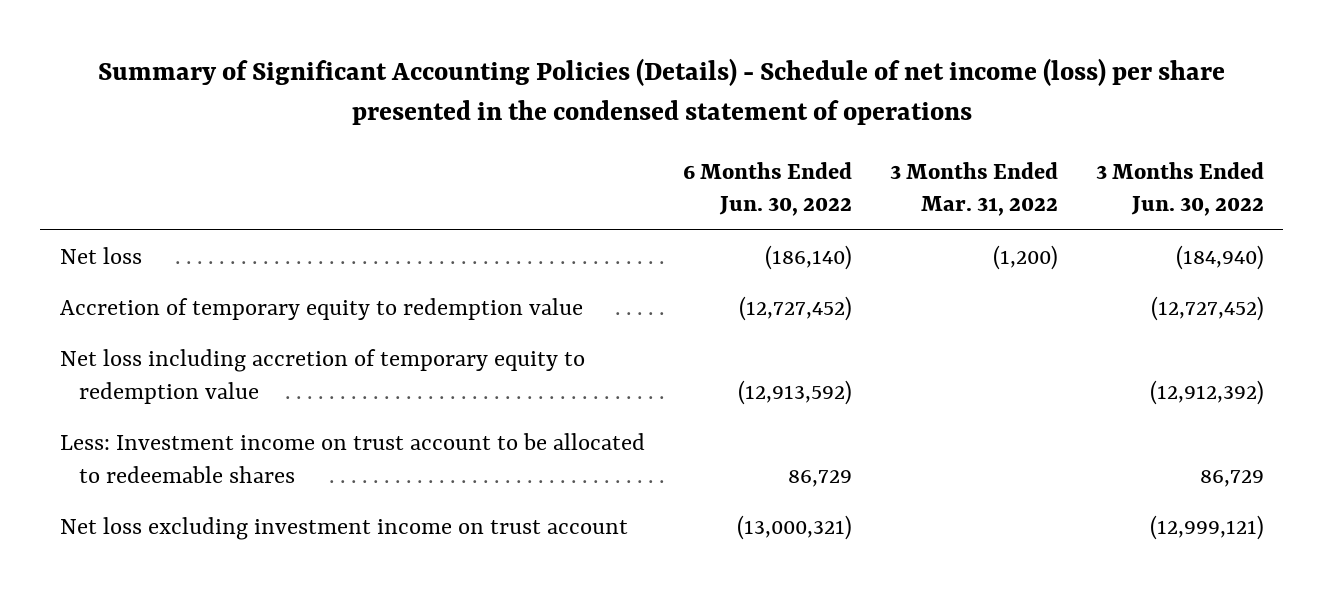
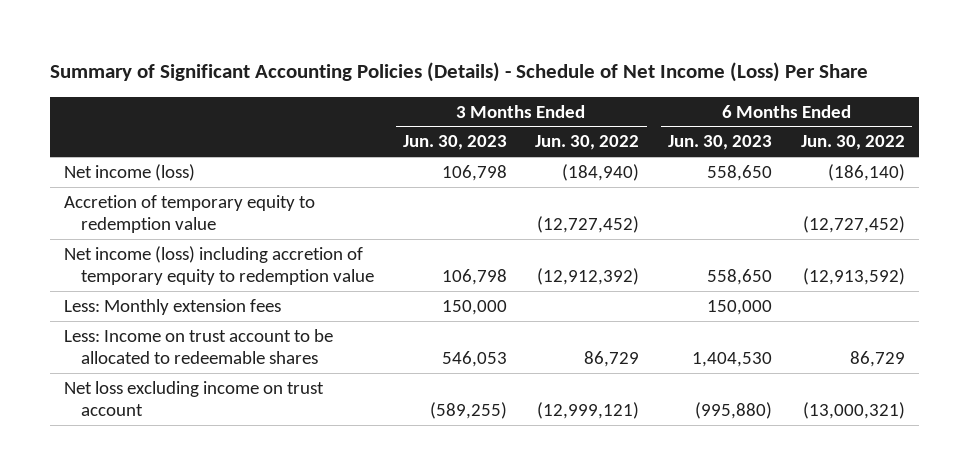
[97,58,1225,126] Summary of Significant Accounting Policies (Details) - Schedule of net income (loss) per share presented in the condensed statement of operations -> [49,62,868,83] Summary of Significant Accounting Policies (Details) - Schedule of Net Income (Loss) Per Share
[890,161,1059,217] 3 Months Ended Mar. 31, 2022 -> none
none -> [402,135,507,151] Jun. 30, 2023
none -> [668,135,773,151] Jun. 30, 2023
[59,246,142,264] Net loss -> [64,163,196,181] Net income (loss)
[59,348,585,404] Net loss including accretion of temporary equity to redemption value -> [64,245,375,286] Net income (loss) including accretion of temporary equity to redemption value
none -> [64,298,282,315] Less: Monthly extension fees
[59,432,645,483] Less: Investment income on trust account to be allocated to redeemable shares -> [64,328,334,365] Less: Income on trust account to be allocated to redeemable shares
[59,516,628,540] Net loss excluding investment income on trust account -> [64,380,325,417] Net loss excluding income on trust account

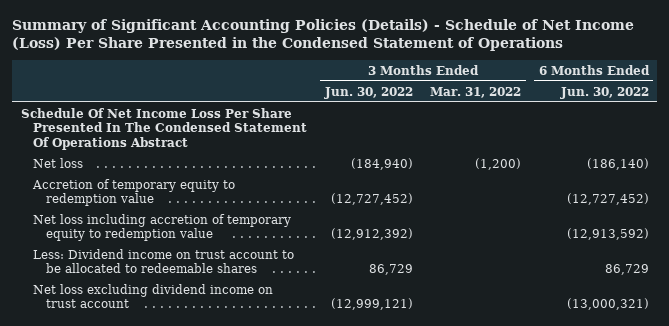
[49,62,868,83] Summary of Significant Accounting Policies (Details) - Schedule of Net Income (Loss) Per Share -> [12,19,635,52] Summary of Significant Accounting Policies (Details) - Schedule of Net Income (Loss) Per Share Presented in the Condensed Statement of Operations
[402,135,507,151] Jun. 30, 2023 -> none
[668,135,773,151] Jun. 30, 2023 -> none
none -> [430,86,522,98] Mar. 31, 2022
none -> [20,107,308,150] Schedule Of Net Income Loss Per Share Presented In The Condensed Statement Of Operations Abstract
[64,163,196,181] Net income (loss) -> [33,157,84,168] Net loss
[64,298,282,315] Less: Monthly extension fees -> none
[64,245,375,286] Net income (loss) including accretion of temporary equity to redemption value -> [33,213,292,242] Net loss including accretion of temporary equity to redemption value
[64,328,334,365] Less: Income on trust account to be allocated to redeemable shares -> [33,248,295,274] Less: Dividend income on trust account to be allocated to redeemable shares
[64,380,325,417] Net loss excluding income on trust account -> [33,283,274,309] Net loss excluding dividend income on trust account

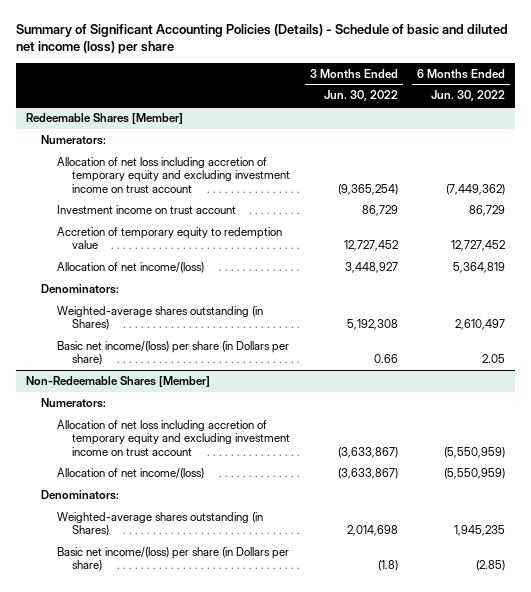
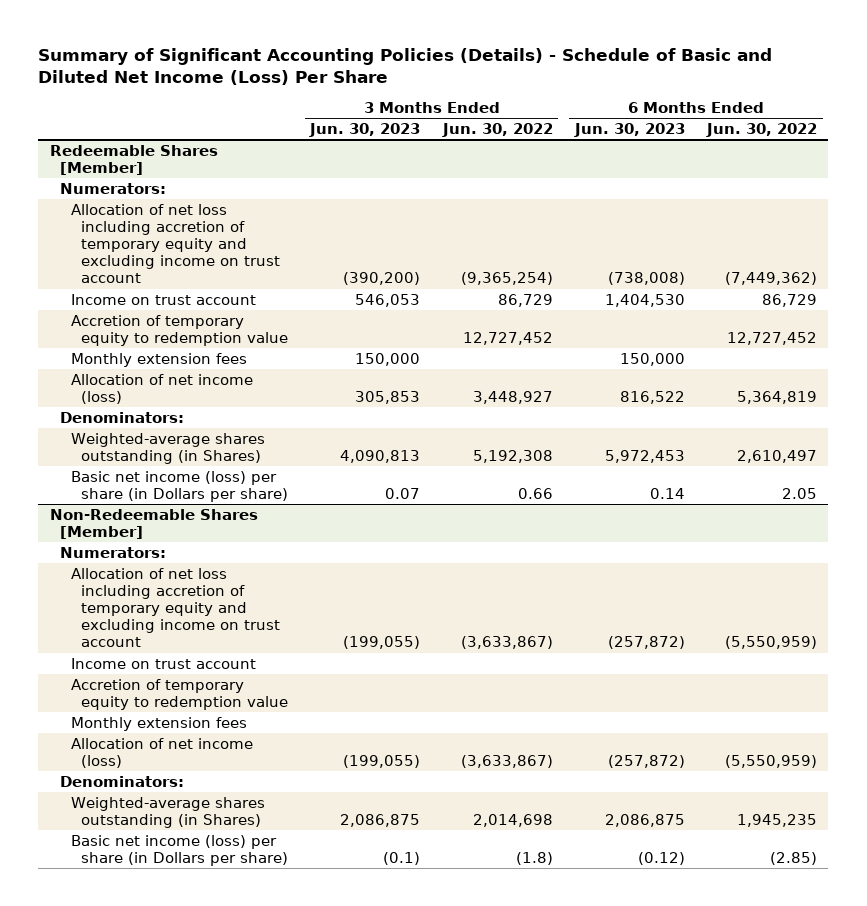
[16,23,509,55] Summary of Significant Accounting Policies (Details) - Schedule of basic and diluted net income (loss) per share -> [38,47,773,85] Summary of Significant Accounting Policies (Details) - Schedule of Basic and Diluted Net Income (Loss) Per Share
none -> [309,122,421,137] Jun. 30, 2023
none -> [574,122,686,137] Jun. 30, 2023
[56,156,290,193] Allocation of net loss including accretion of temporary equity and excluding investment income on trust account -> [70,203,281,284] Allocation of net loss including accretion of temporary equity and excluding income on trust account
[56,204,236,214] Investment income on trust account -> [70,293,256,305] Income on trust account
none -> [70,352,247,367] Monthly extension fees
[56,261,204,273] Allocation of net income/(loss) -> [70,373,253,404] Allocation of net income (loss)
[56,340,289,366] Basic net income/(loss) per share (in Dollars per share) -> [70,470,289,502] Basic net income (loss) per share (in Dollars per share)
[56,419,290,456] Allocation of net loss including accretion of temporary equity and excluding investment income on trust account -> [70,567,281,648] Allocation of net loss including accretion of temporary equity and excluding income on trust account
none -> [70,657,256,669] Income on trust account
none -> [70,678,289,710] Accretion of temporary equity to redemption value
none -> [70,716,247,731] Monthly extension fees
[56,467,204,479] Allocation of net income/(loss) -> [70,737,253,768] Allocation of net income (loss)
[56,546,289,572] Basic net income/(loss) per share (in Dollars per share) -> [70,834,289,866] Basic net income (loss) per share (in Dollars per share)

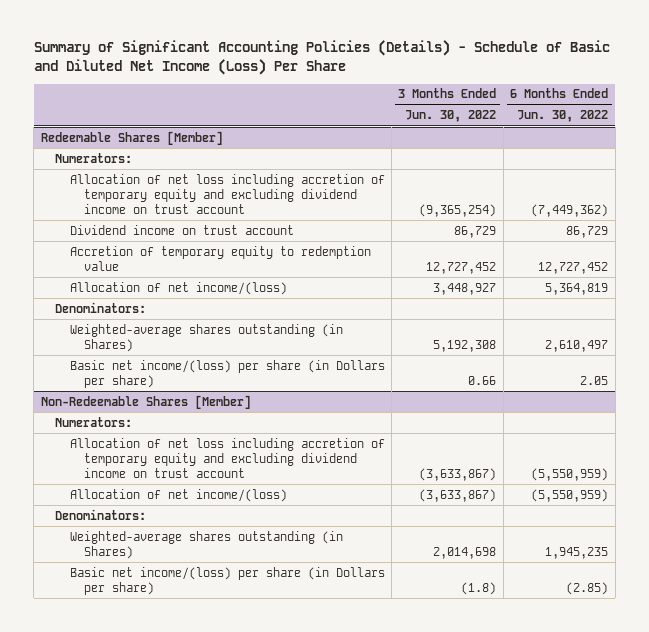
[309,122,421,137] Jun. 30, 2023 -> none
[574,122,686,137] Jun. 30, 2023 -> none
[70,203,281,284] Allocation of net loss including accretion of temporary equity and excluding income on trust account -> [69,173,385,215] Allocation of net loss including accretion of temporary equity and excluding dividend income on trust account
[70,293,256,305] Income on trust account -> [69,224,294,235] Dividend income on trust account
[70,352,247,367] Monthly extension fees -> none
[70,373,253,404] Allocation of net income (loss) -> [69,281,287,295] Allocation of net income/(loss)
[70,470,289,502] Basic net income (loss) per share (in Dollars per share) -> [69,359,385,388] Basic net income/(loss) per share (in Dollars per share)
[70,657,256,669] Income on trust account -> none
[70,678,289,710] Accretion of temporary equity to redemption value -> none
[70,716,247,731] Monthly extension fees -> none
[70,567,281,648] Allocation of net loss including accretion of temporary equity and excluding income on trust account -> [69,437,385,479] Allocation of net loss including accretion of temporary equity and excluding dividend income on trust account
[70,737,253,768] Allocation of net income (loss) -> [69,488,287,502] Allocation of net income/(loss)
[70,834,289,866] Basic net income (loss) per share (in Dollars per share) -> [69,566,385,595] Basic net income/(loss) per share (in Dollars per share)

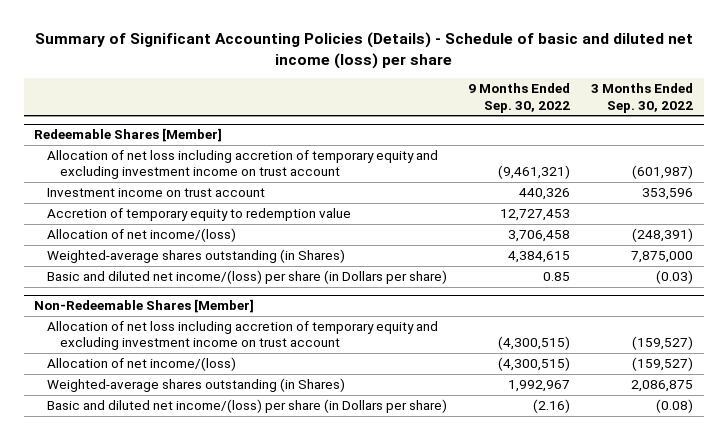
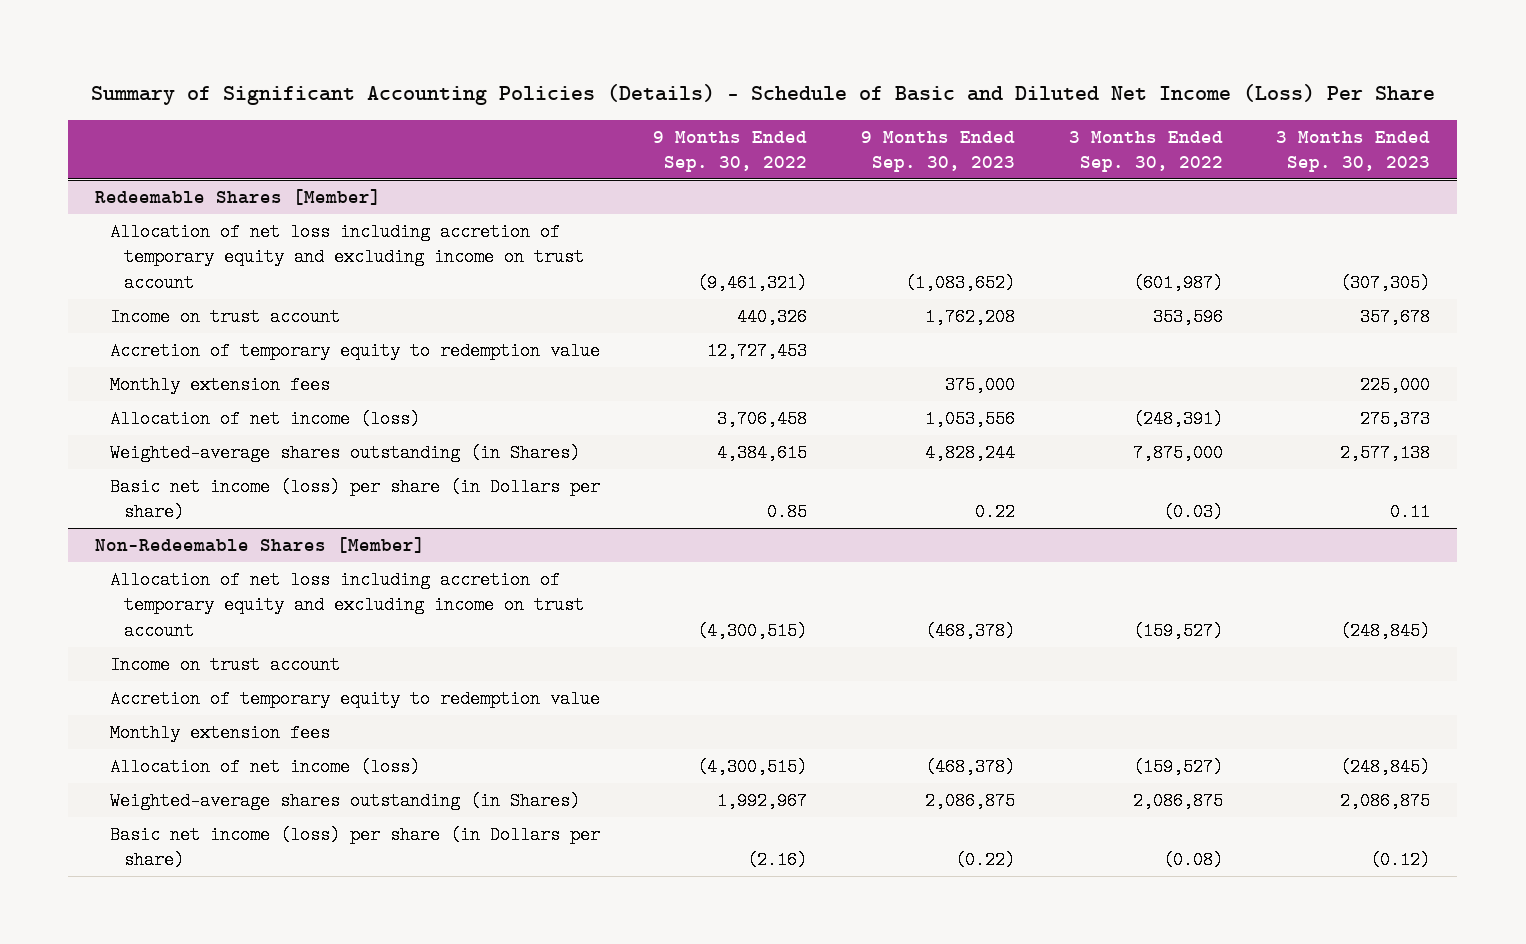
[34,32,693,70] Summary of Significant Accounting Policies (Details) - Schedule of basic and diluted net income (loss) per share -> [90,83,1435,105] Summary of Significant Accounting Policies (Details) - Schedule of Basic and Diluted Net Income (Loss) Per Share
none -> [860,130,1015,173] 9 Months Ended Sep. 30, 2023
none -> [1276,130,1431,173] 3 Months Ended Sep. 30, 2023
[47,150,439,180] Allocation of net loss including accretion of temporary equity and excluding investment income on trust account -> [109,222,584,293] Allocation of net loss including accretion of temporary equity and excluding income on trust account
[47,188,266,198] Investment income on trust account -> [109,307,340,326] Income on trust account
none -> [109,375,330,394] Monthly extension fees
[47,228,237,243] Allocation of net income/(loss) -> [109,409,420,428] Allocation of net income (loss)
[47,270,448,285] Basic and diluted net income/(loss) per share (in Dollars per share) -> [109,477,600,522] Basic net income (loss) per share (in Dollars per share)
[47,321,439,351] Allocation of net loss including accretion of temporary equity and excluding investment income on trust account -> [109,570,584,641] Allocation of net loss including accretion of temporary equity and excluding income on trust account
none -> [109,655,340,674] Income on trust account
none -> [109,689,600,708] Accretion of temporary equity to redemption value
none -> [109,723,330,742] Monthly extension fees
[47,357,237,372] Allocation of net income/(loss) -> [109,757,420,776] Allocation of net income (loss)
[47,399,448,414] Basic and diluted net income/(loss) per share (in Dollars per share) -> [109,825,600,870] Basic net income (loss) per share (in Dollars per share)

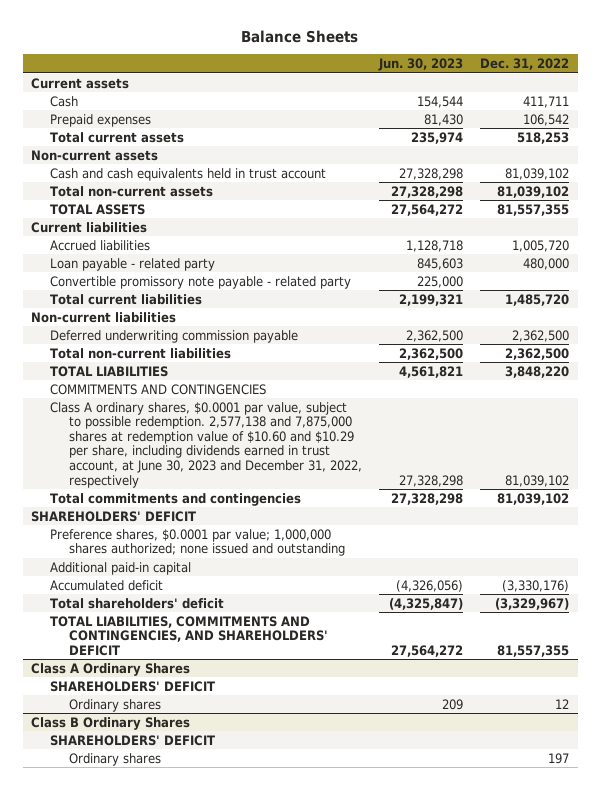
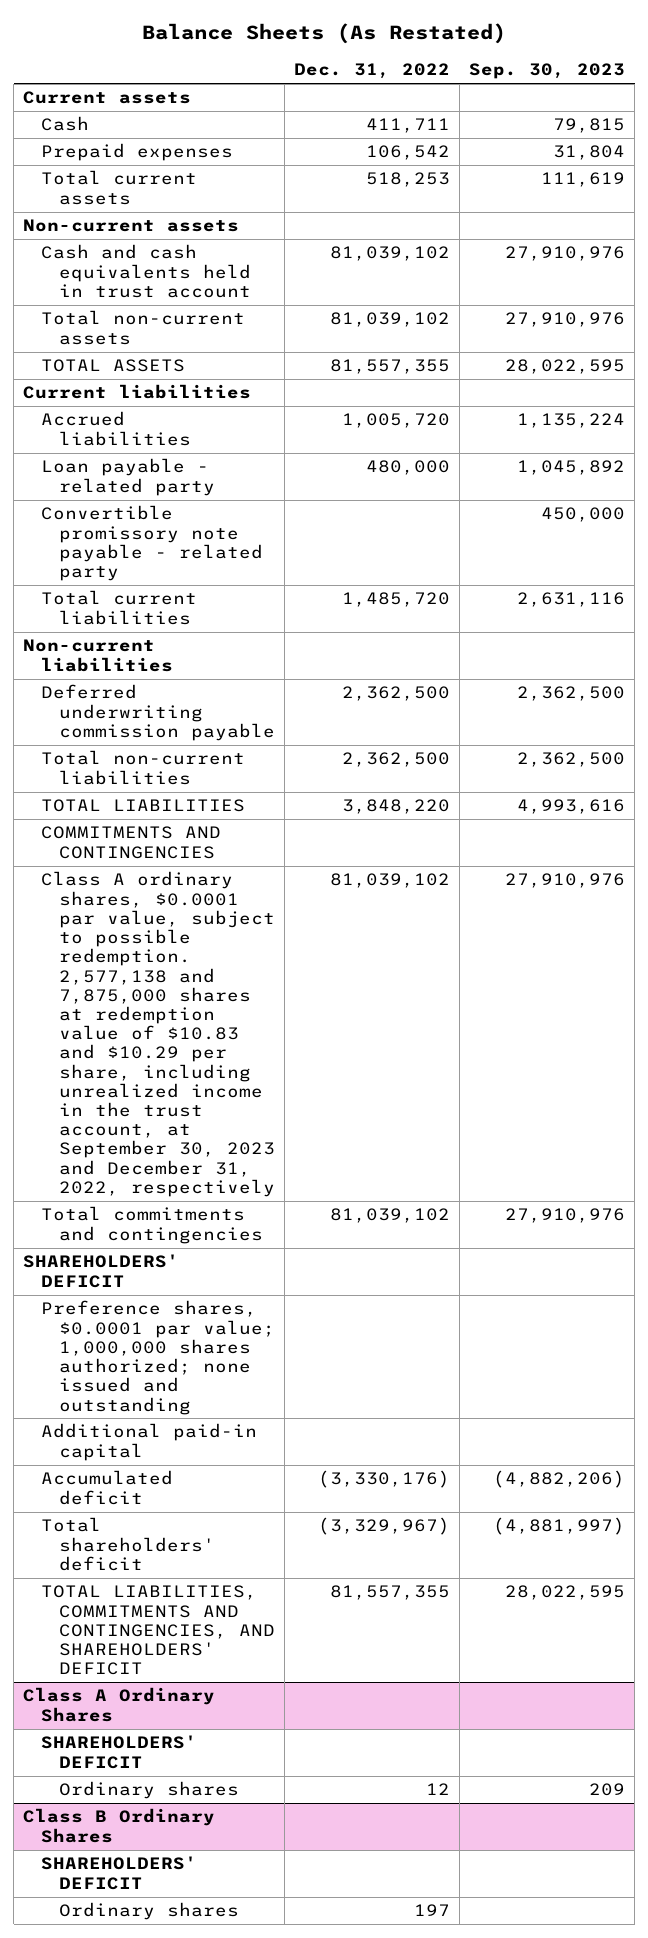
[241,29,359,43] Balance Sheets -> [142,23,507,45] Balance Sheets (As Restated)
[378,58,464,72] Jun. 30, 2023 -> none
none -> [469,63,626,80] Sep. 30, 2023
[50,401,362,488] Class A ordinary shares, $0.0001 par value, subject to possible redemption. 2,577,138 and 7,875,000 shares at redemption value of $10.60 and $10.29 per share, including dividends earned in trust account, at June 30, 2023 and December 31, 2022, respectively -> [41,871,276,1197] Class A ordinary shares, $0.0001 par value, subject to possible redemption. 2,577,138 and 7,875,000 shares at redemption value of $10.83 and $10.29 per share, including unrealized income in the trust account, at September 30, 2023 and December 31, 2022, respectively

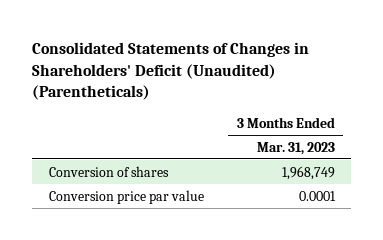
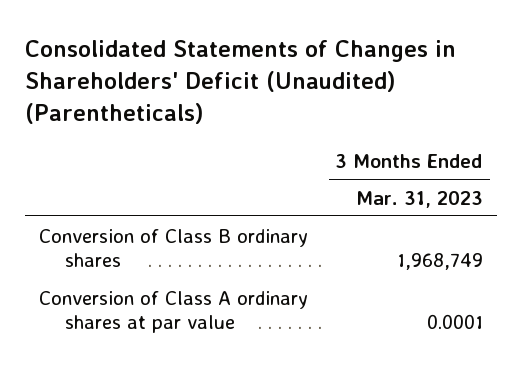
[48,165,169,177] Conversion of shares -> [39,228,309,268] Conversion of Class B ordinary shares
[48,189,204,204] Conversion price par value -> [39,290,309,334] Conversion of Class A ordinary shares at par value

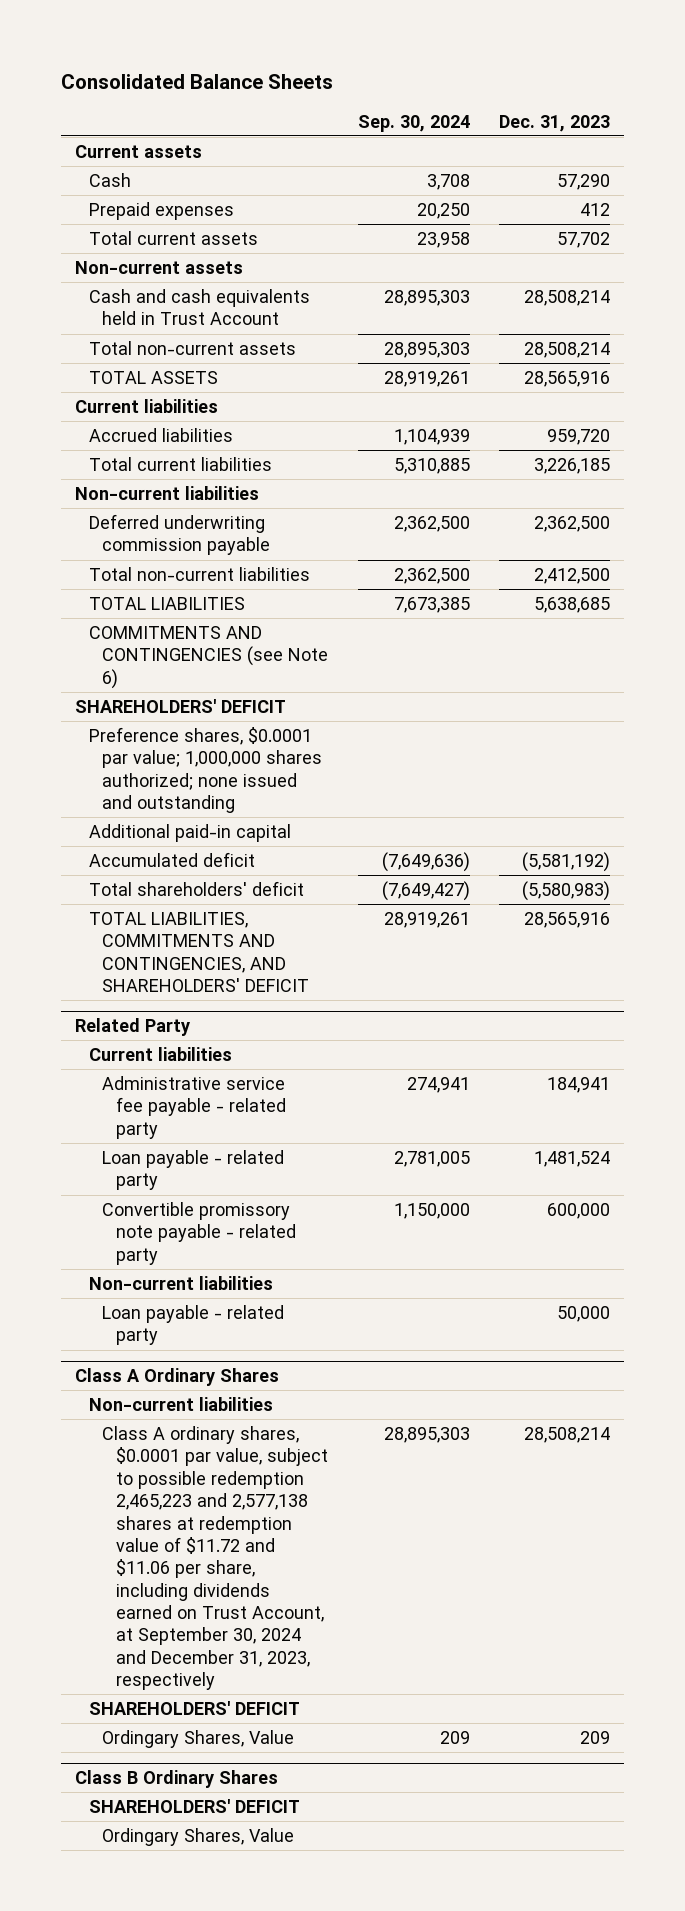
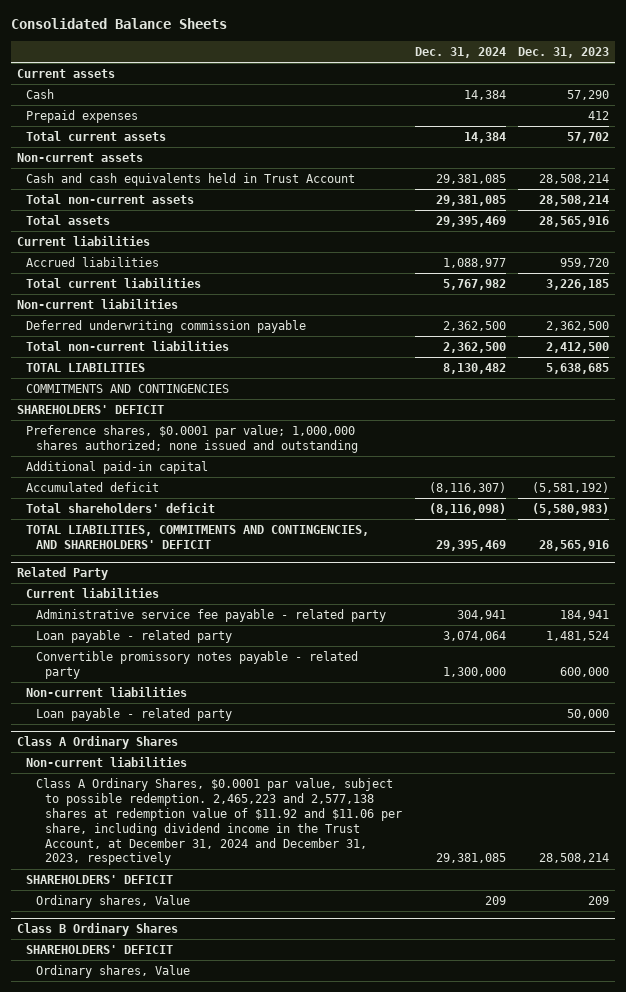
[357,114,470,132] Sep. 30, 2024 -> none
none -> [414,47,506,59] Dec. 31, 2024
[88,370,218,384] TOTAL ASSETS -> [26,214,111,225] Total assets
[88,625,329,689] COMMITMENTS AND CONTINGENCIES (see Note 6) -> [26,383,230,393] COMMITMENTS AND CONTINGENCIES
[102,1201,296,1265] Convertible promissory note payable - related party -> [35,650,358,679] Convertible promissory notes payable - related party
[102,1425,328,1691] Class A ordinary shares, $0.0001 par value, subject to possible redemption 2,465,223 and 2,577,138 shares at redemption value of $11.72 and $11.06 per share, including dividends earned on Trust Account, at September 30, 2024 and December 31, 2023, respectively -> [35,777,403,866] Class A Ordinary Shares, $0.0001 par value, subject to possible redemption. 2,465,223 and 2,577,138 shares at redemption value of $11.92 and $11.06 per share, including dividend income in the Trust Account, at December 31, 2024 and December 31, 2023, respectively
[102,1729,295,1748] Ordingary Shares, Value -> [35,894,190,908] Ordinary shares, Value
[102,1827,295,1846] Ordingary Shares, Value -> [35,964,190,978] Ordinary shares, Value

